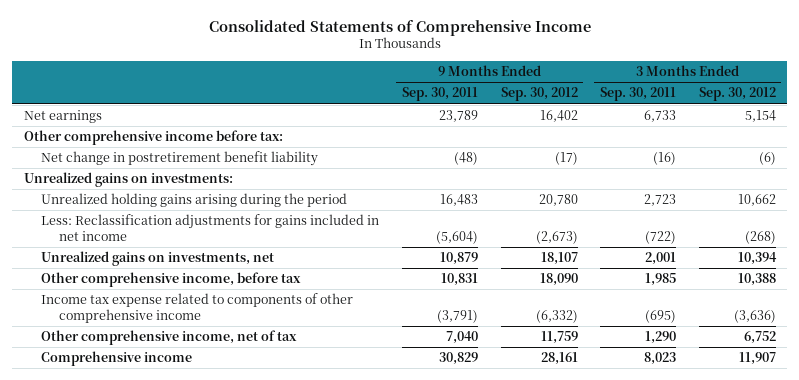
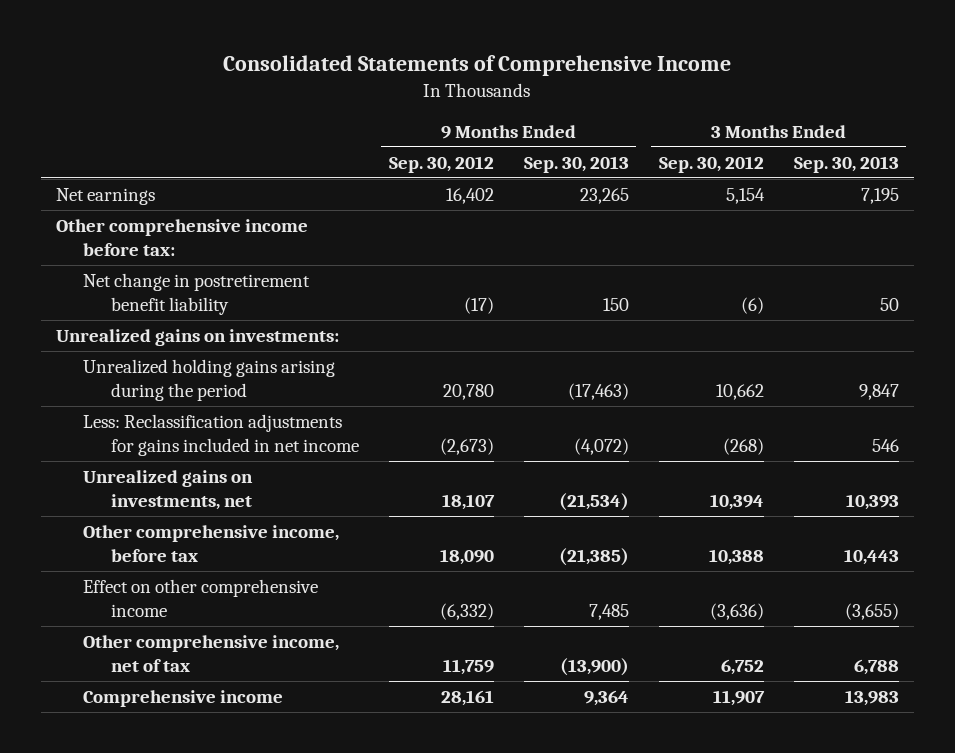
[401,87,478,102] Sep. 30, 2011 -> none
[600,87,677,102] Sep. 30, 2011 -> none
none -> [523,155,629,173] Sep. 30, 2013
none -> [793,155,899,173] Sep. 30, 2013
[41,293,354,324] Income tax expense related to components of other comprehensive income -> [83,578,319,618] Effect on other comprehensive income

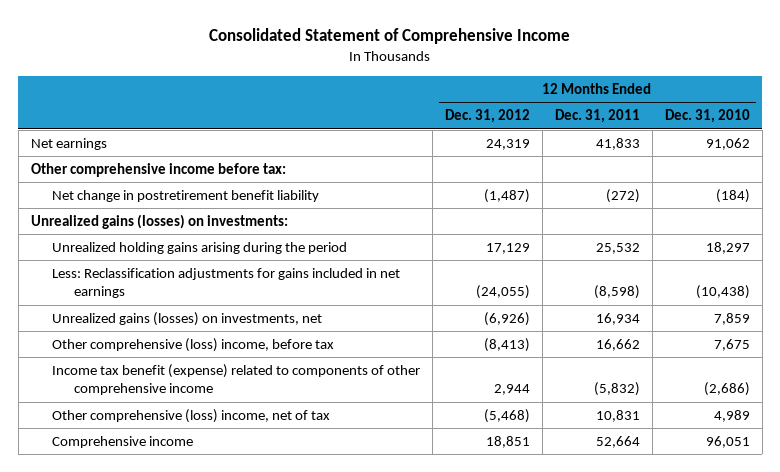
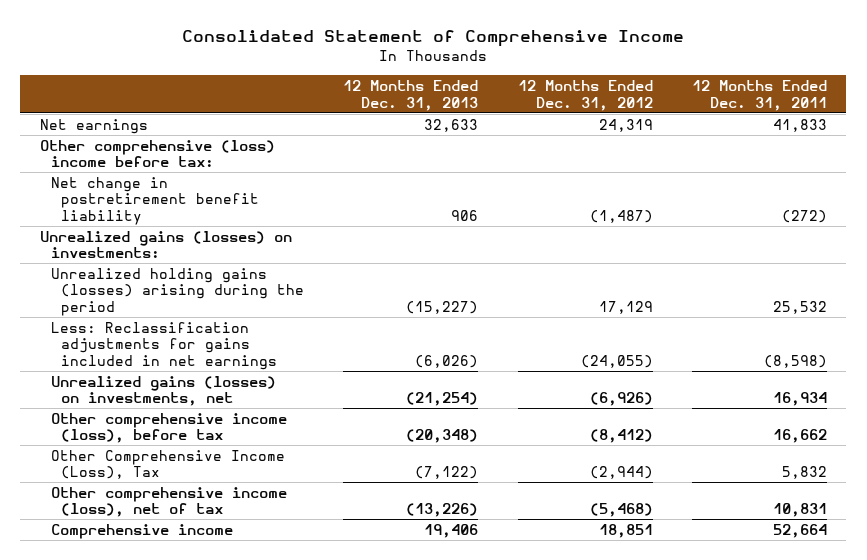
[664,109,750,124] Dec. 31, 2010 -> none
none -> [343,79,479,111] 12 Months Ended Dec. 31, 2013
[30,163,286,178] Other comprehensive income before tax: -> [39,139,275,168] Other comprehensive (loss) income before tax:
[52,242,348,255] Unrealized holding gains arising during the period -> [50,267,305,317] Unrealized holding gains (losses) arising during the period
[52,364,421,396] Income tax benefit (expense) related to components of other comprehensive income -> none
[52,338,335,353] Other comprehensive (loss) income, before tax -> [50,412,287,444] Other comprehensive income (loss), before tax
[483,338,530,353] (8,413) -> [589,429,653,444] (8,412)
none -> [50,449,285,480] Other Comprehensive Income (Loss), Tax
[52,409,331,424] Other comprehensive (loss) income, net of tax -> [50,486,287,518] Other comprehensive income (loss), net of tax

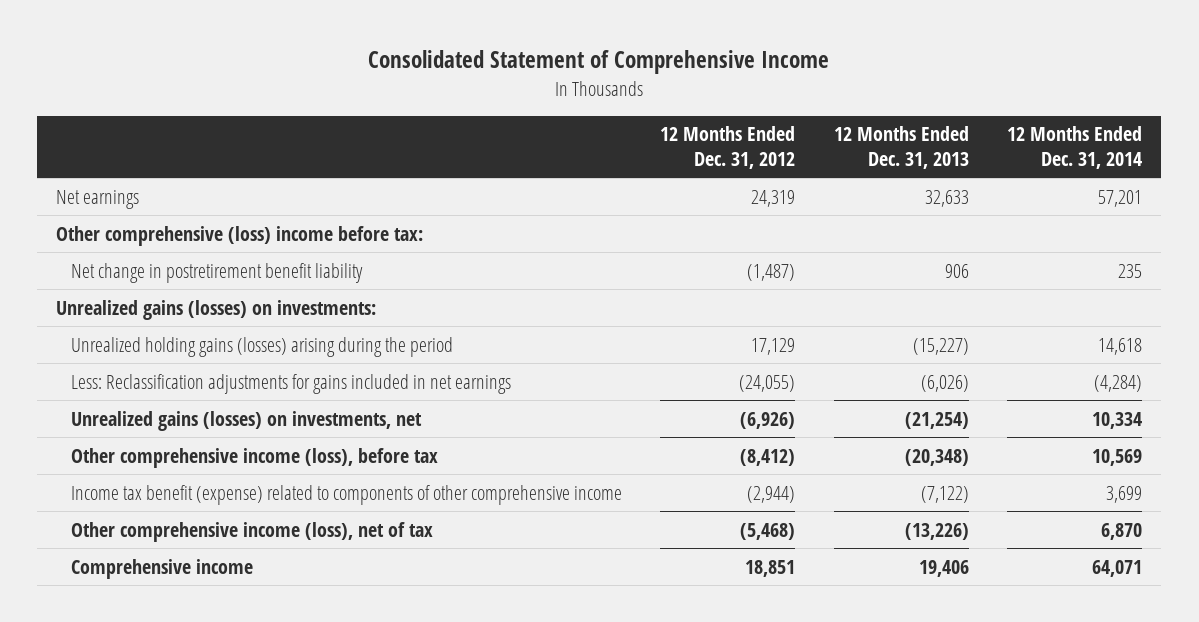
[691,79,827,111] 12 Months Ended Dec. 31, 2011 -> none
none -> [1007,126,1143,169] 12 Months Ended Dec. 31, 2014
[50,449,285,480] Other Comprehensive Income (Loss), Tax -> [70,484,622,505] Income tax benefit (expense) related to components of other comprehensive income

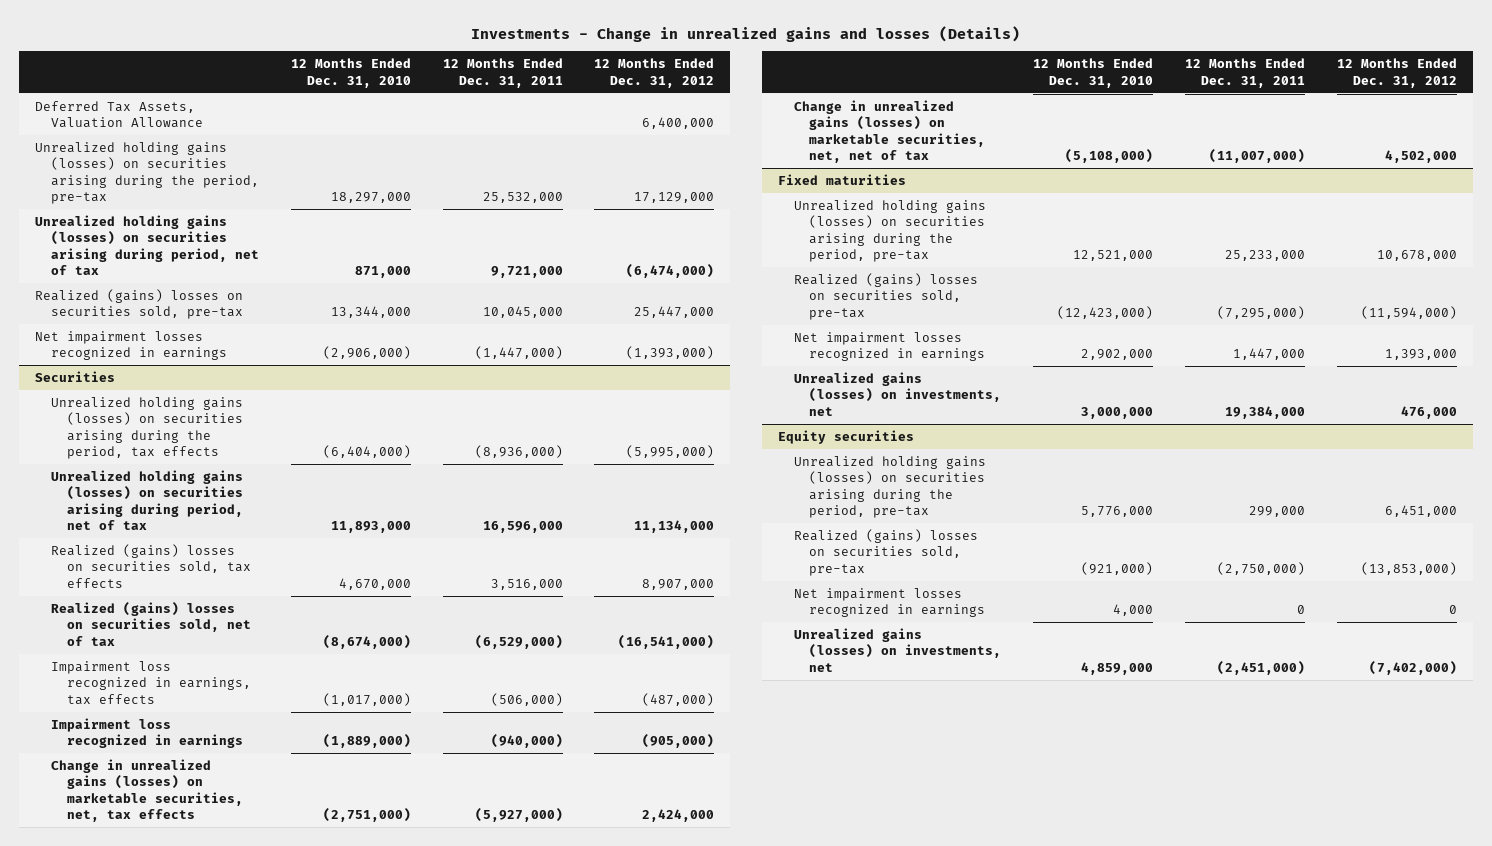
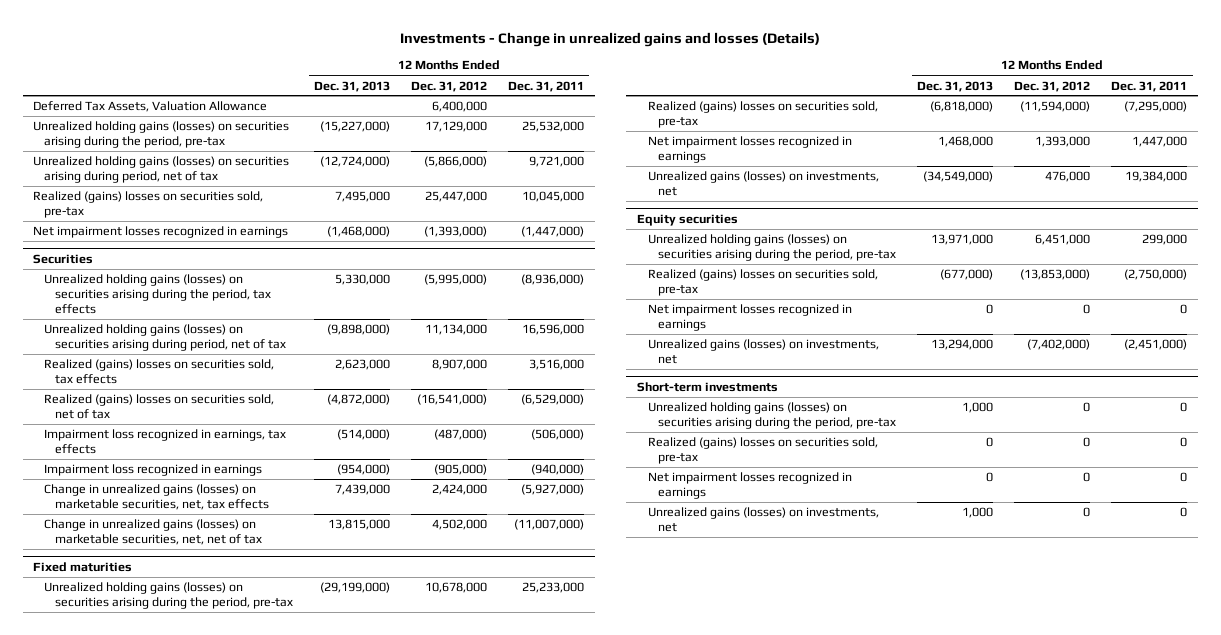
[290,58,411,88] 12 Months Ended Dec. 31, 2010 -> none
none -> [314,80,391,92] Dec. 31, 2013
[626,263,715,278] (6,474,000) -> [424,156,488,168] (5,866,000)
none -> [636,381,778,392] Short-term investments
none -> [647,402,897,429] Unrealized holding gains (losses) on securities arising during the period, pre-tax
none -> [647,437,878,464] Realized (gains) losses on securities sold, pre-tax
none -> [647,472,852,499] Net impairment losses recognized in earnings
none -> [647,507,879,532] Unrealized gains (losses) on investments, net

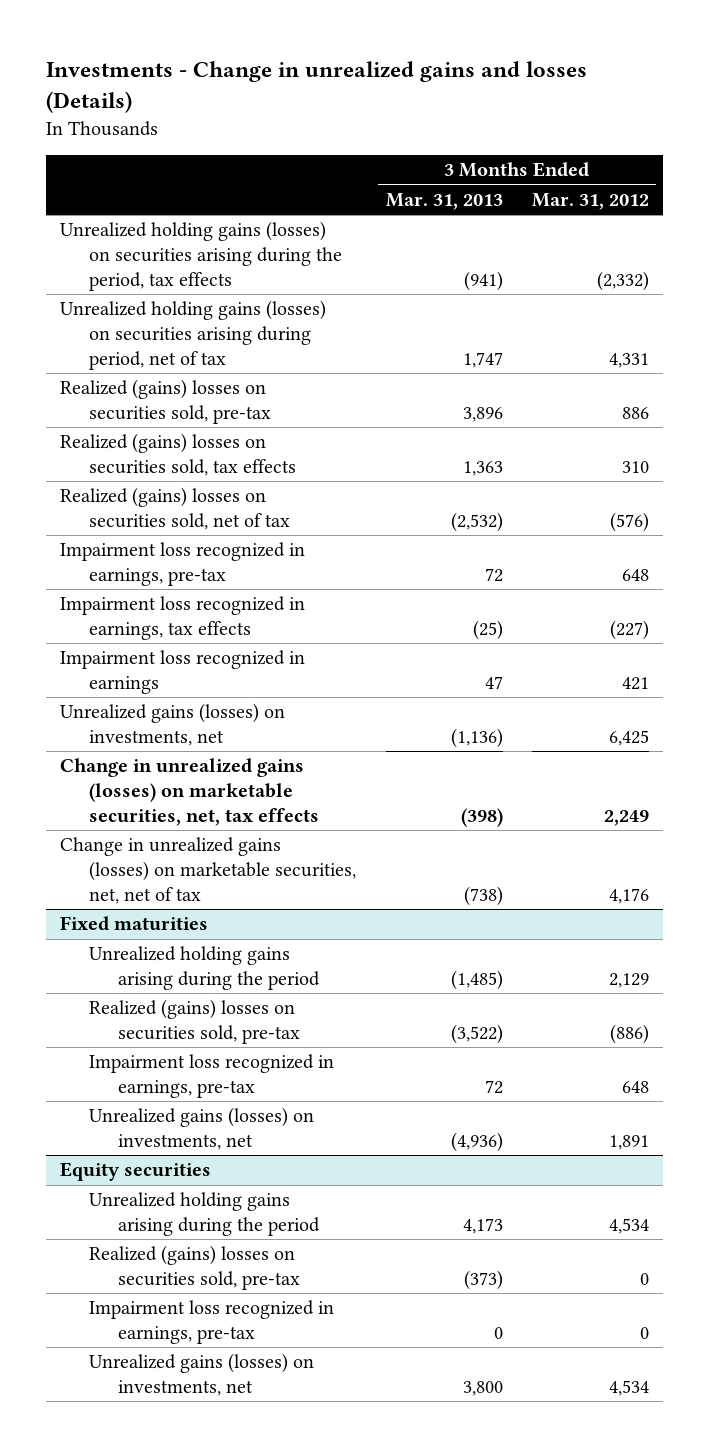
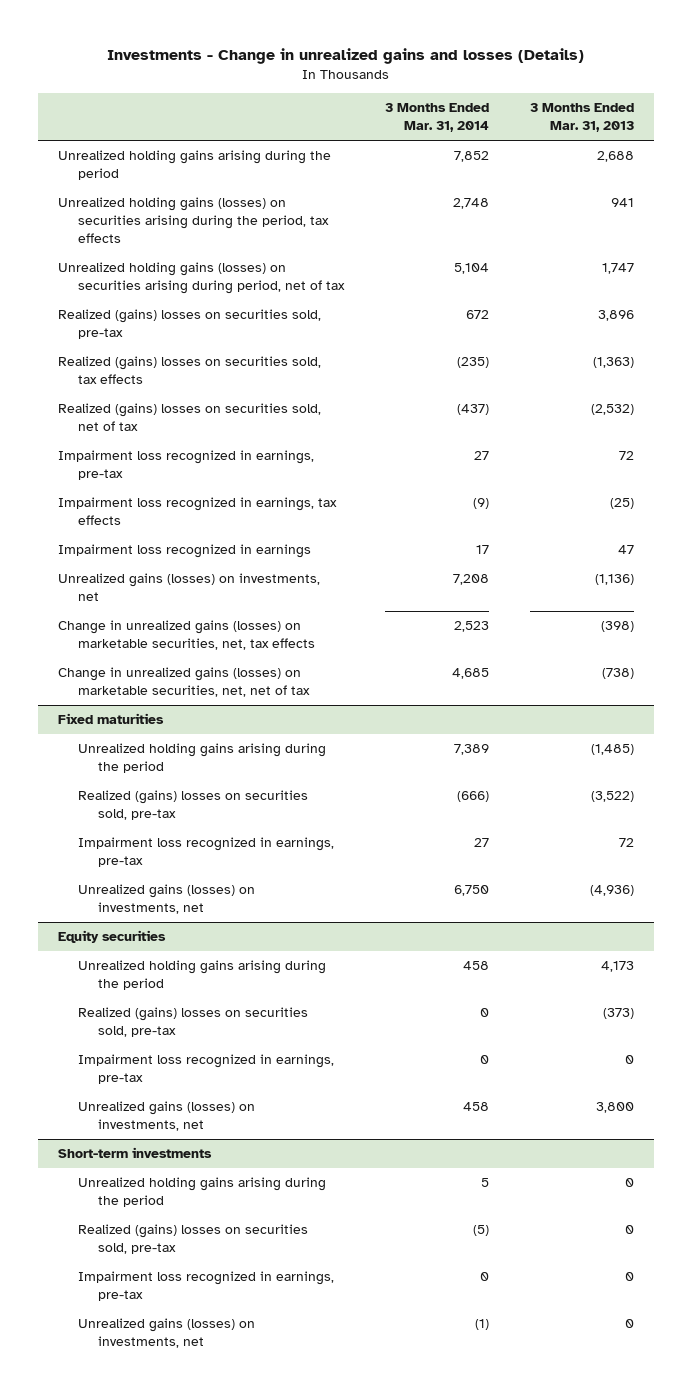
[531,192,649,210] Mar. 31, 2012 -> none
none -> [384,103,489,133] 3 Months Ended Mar. 31, 2014
none -> [58,150,332,181] Unrealized holding gains arising during the period
[463,270,503,291] (941) -> [610,198,634,208] 941
[462,461,503,477] 1,363 -> [592,357,634,369] (1,363)
none -> [58,1147,213,1159] Short-term investments
none -> [78,1177,327,1208] Unrealized holding gains arising during the period
none -> [78,1224,309,1255] Realized (gains) losses on securities sold, pre-tax
none -> [78,1271,335,1302] Impairment loss recognized in earnings, pre-tax
none -> [78,1318,256,1349] Unrealized gains (losses) on investments, net

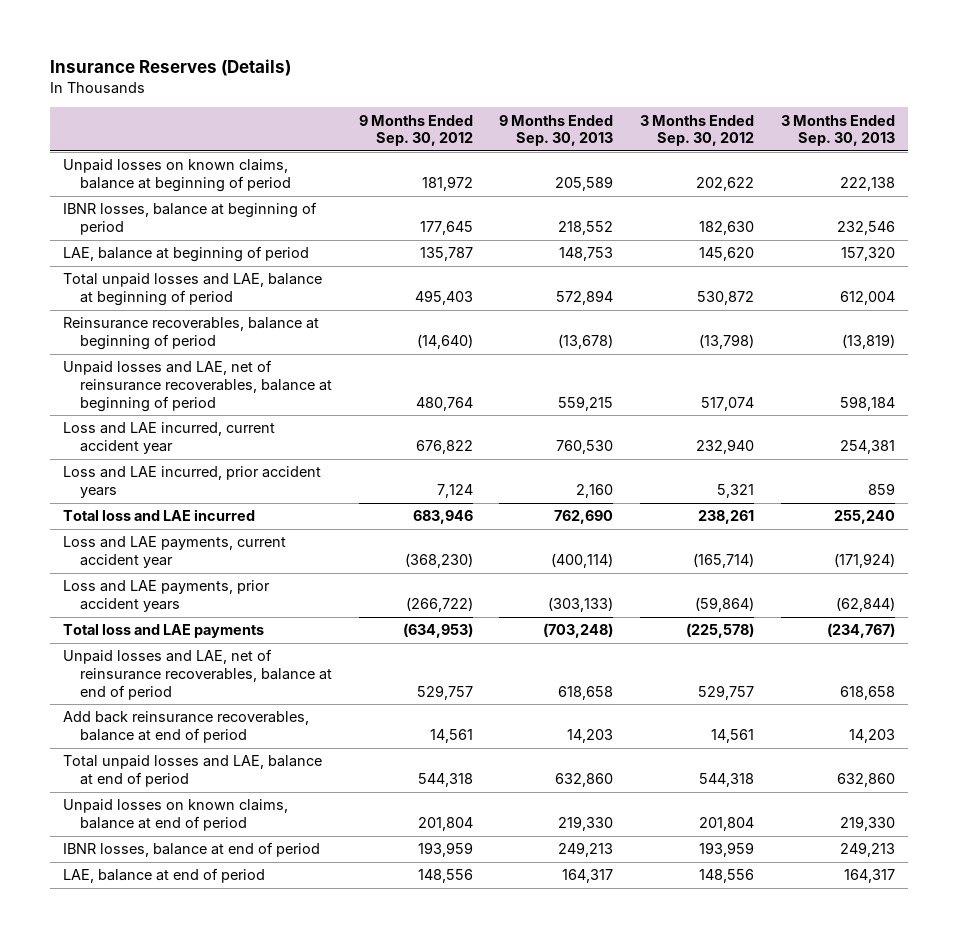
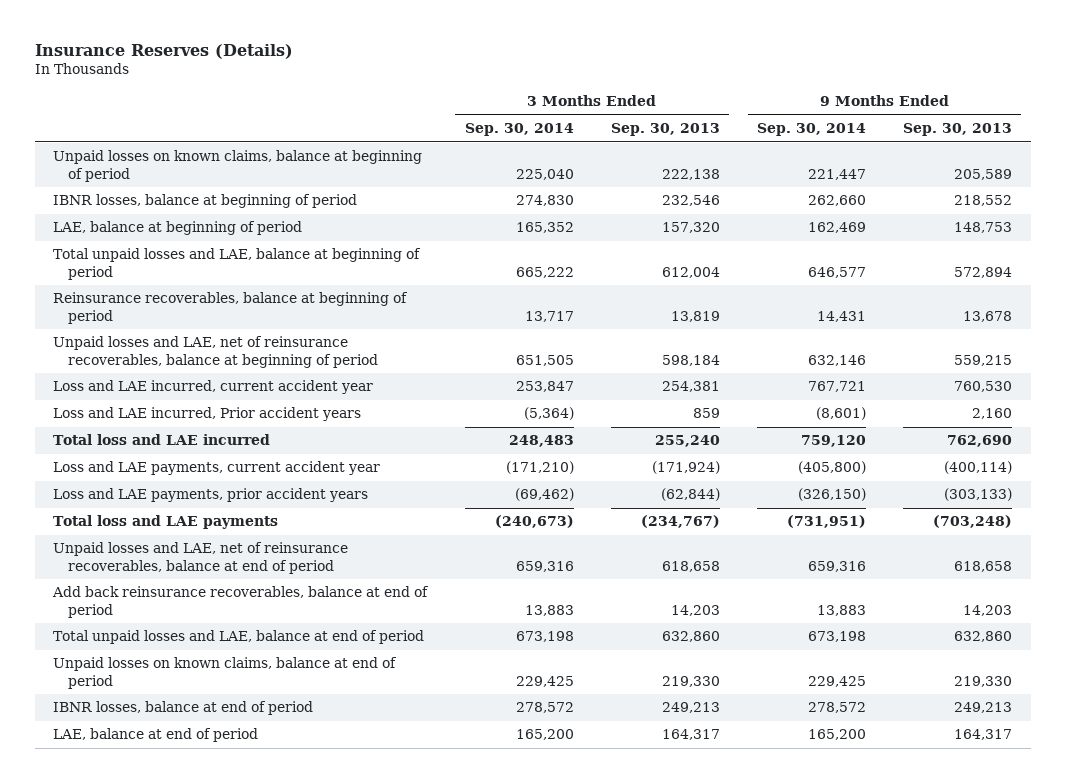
[358,114,473,147] 9 Months Ended Sep. 30, 2012 -> none
[639,114,754,147] 3 Months Ended Sep. 30, 2012 -> none
none -> [464,123,574,137] Sep. 30, 2014
none -> [756,123,866,137] Sep. 30, 2014
[558,333,614,349] (13,678) -> [963,310,1013,322] 13,678
[841,333,895,349] (13,819) -> [670,310,720,322] 13,819
[63,466,322,498] Loss and LAE incurred, prior accident years -> [53,407,362,422] Loss and LAE incurred, Prior accident years

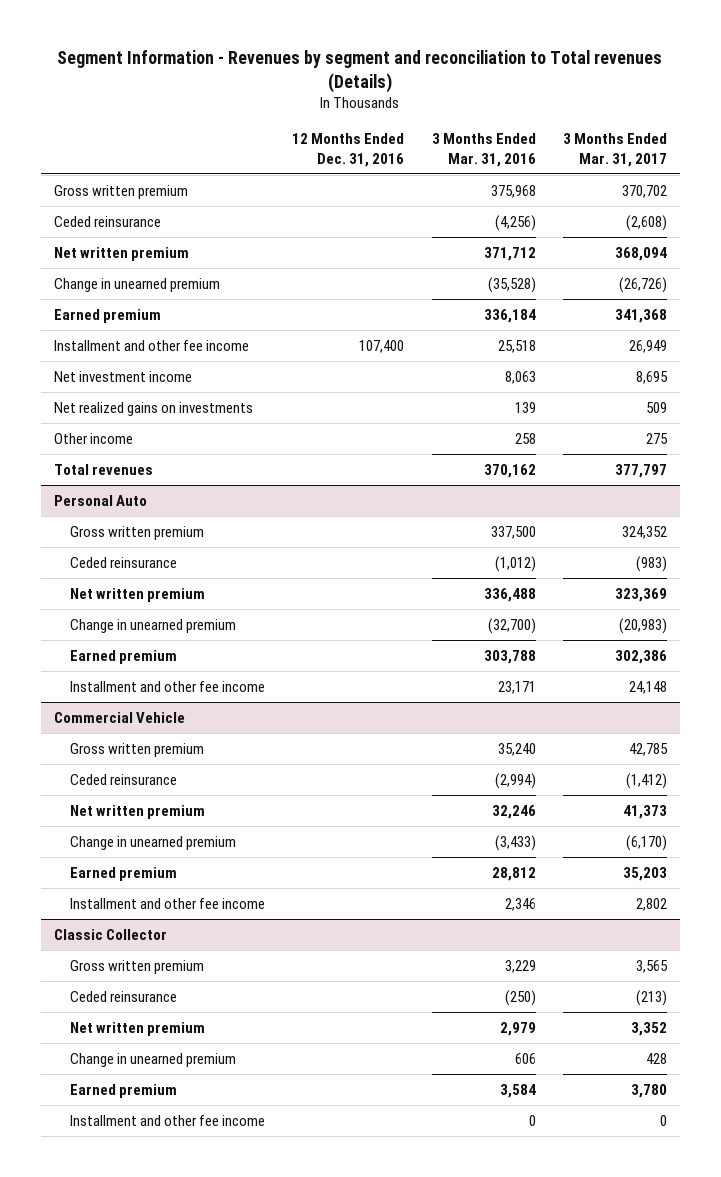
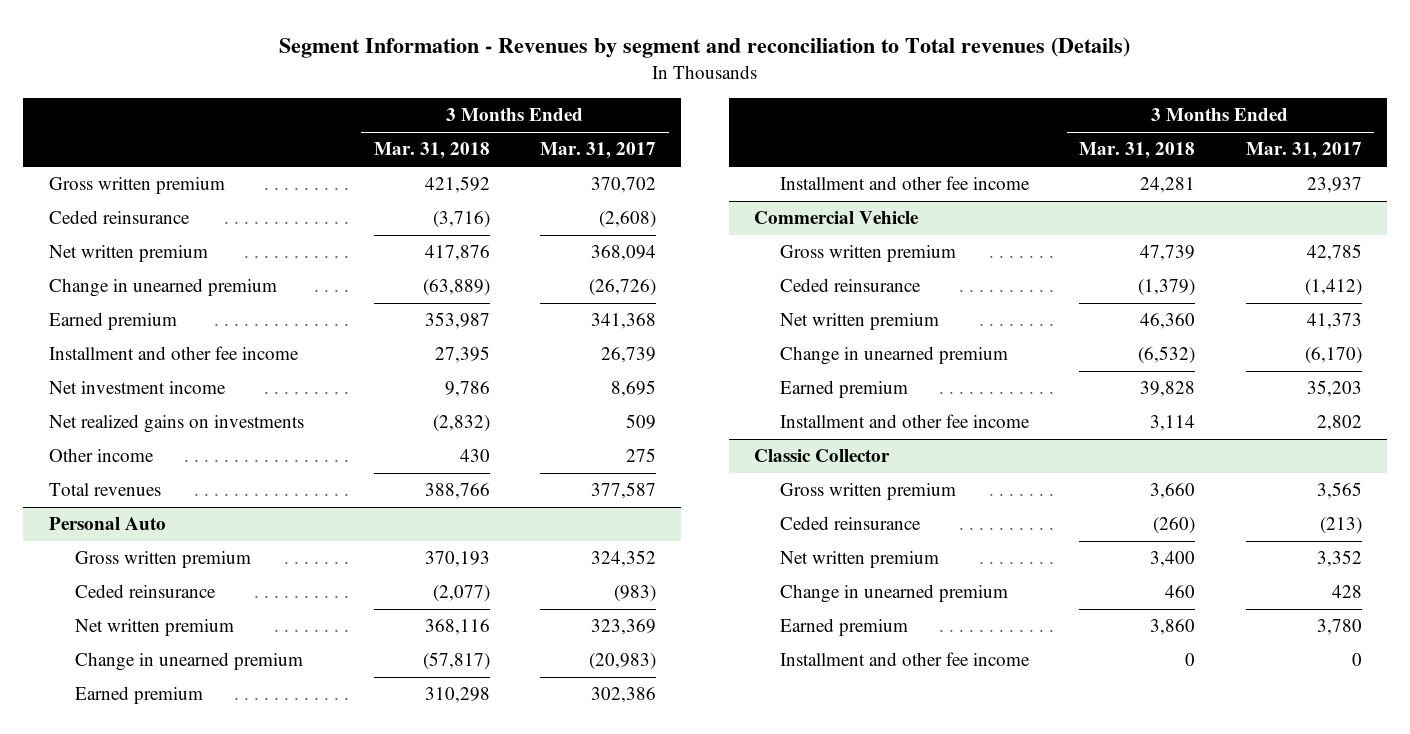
[292,133,405,167] 12 Months Ended Dec. 31, 2016 -> none
[431,133,536,167] 3 Months Ended Mar. 31, 2016 -> none
none -> [373,142,490,160] Mar. 31, 2018
[628,339,667,353] 26,949 -> [601,347,657,364] 26,739
[614,463,667,478] 377,797 -> [591,482,657,500] 377,587
[628,680,667,694] 24,148 -> [1306,177,1362,194] 23,937

